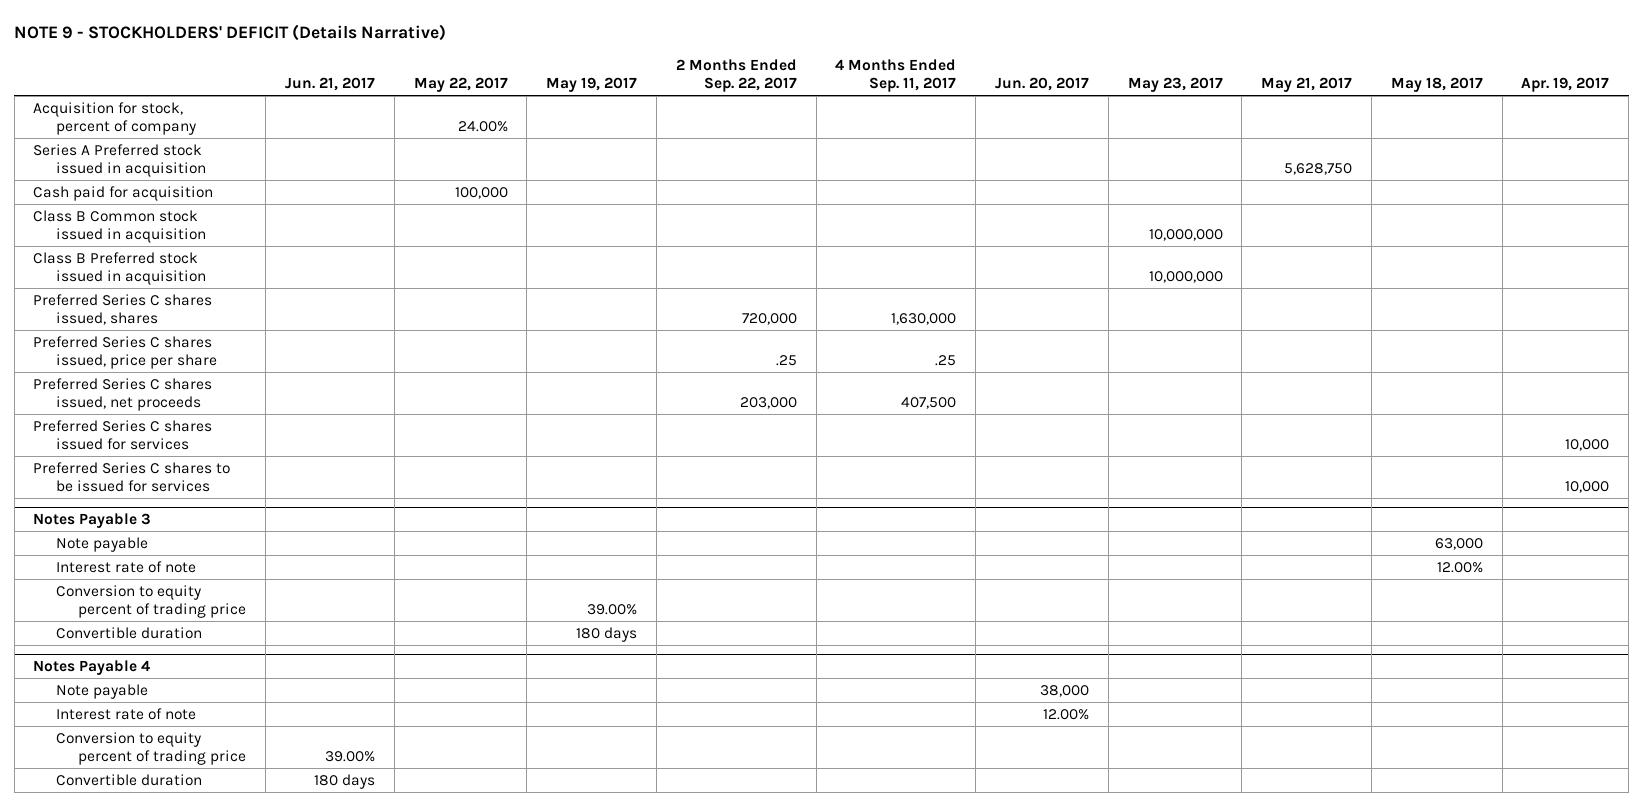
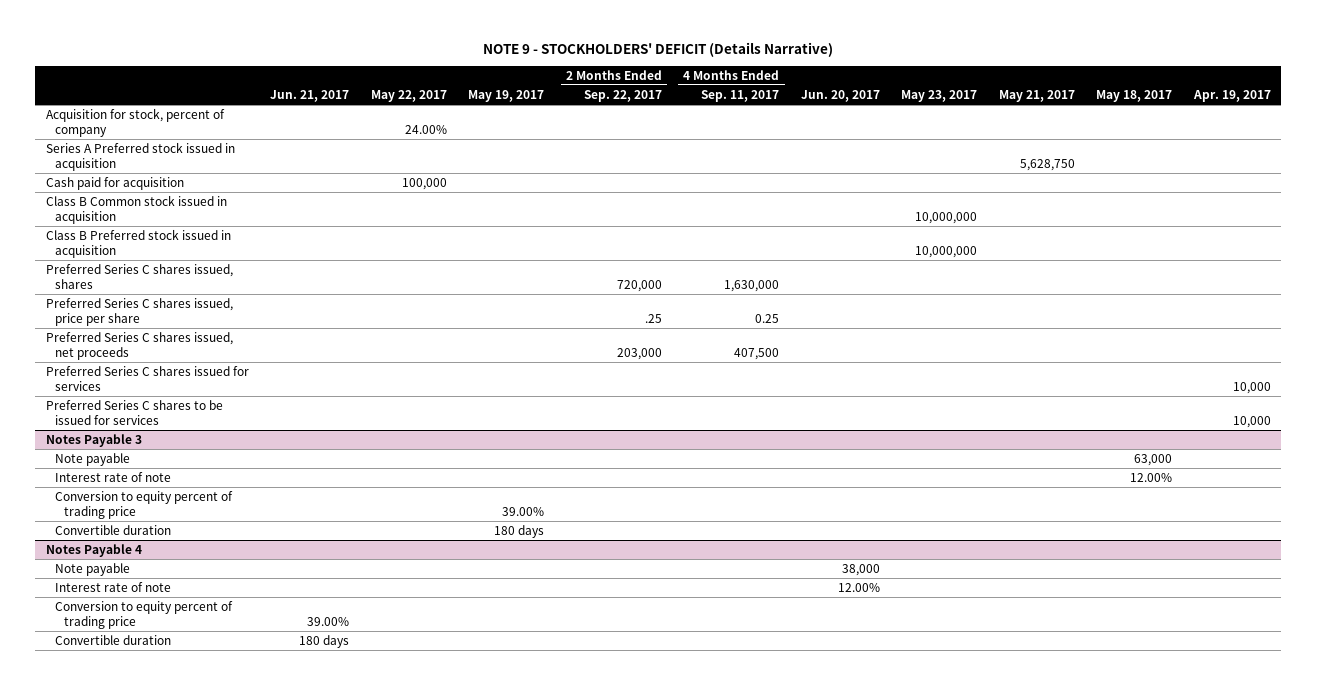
[935,355,957,367] .25 -> [755,313,780,323] 0.25

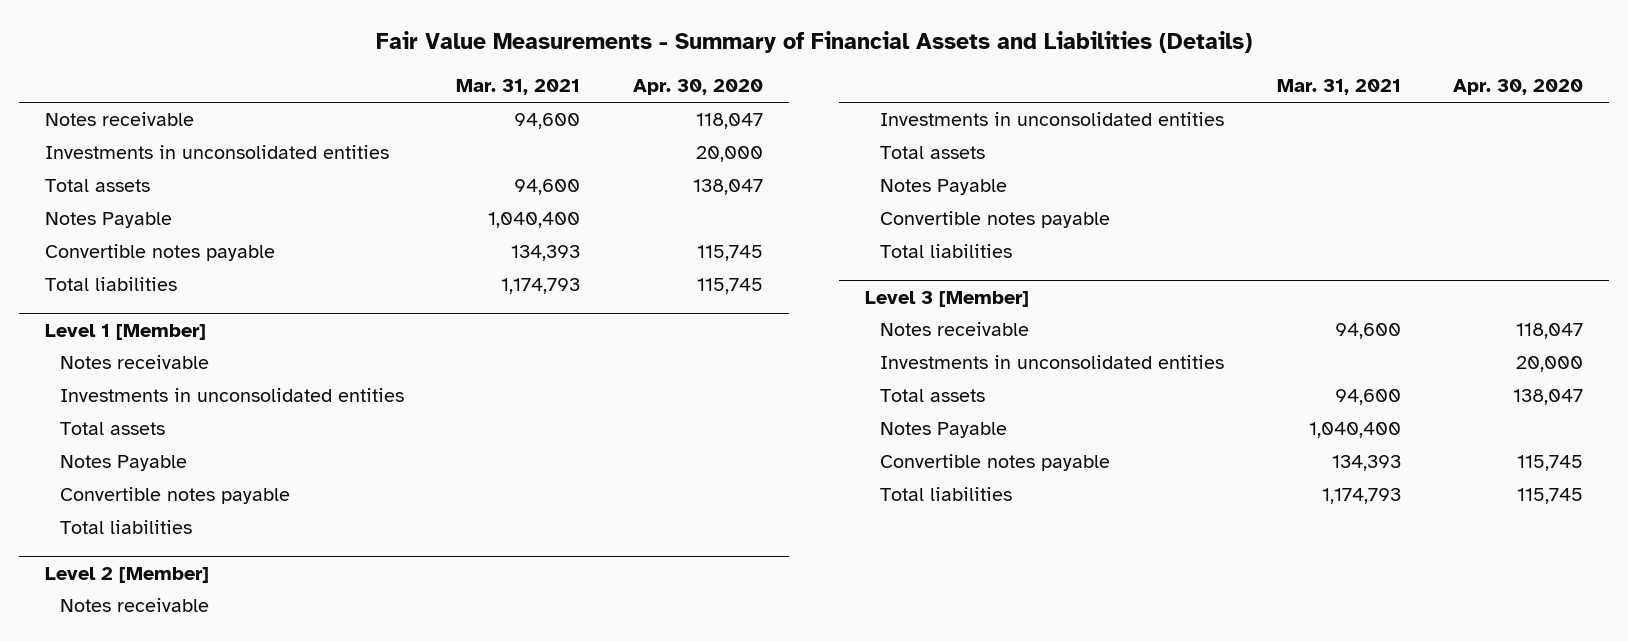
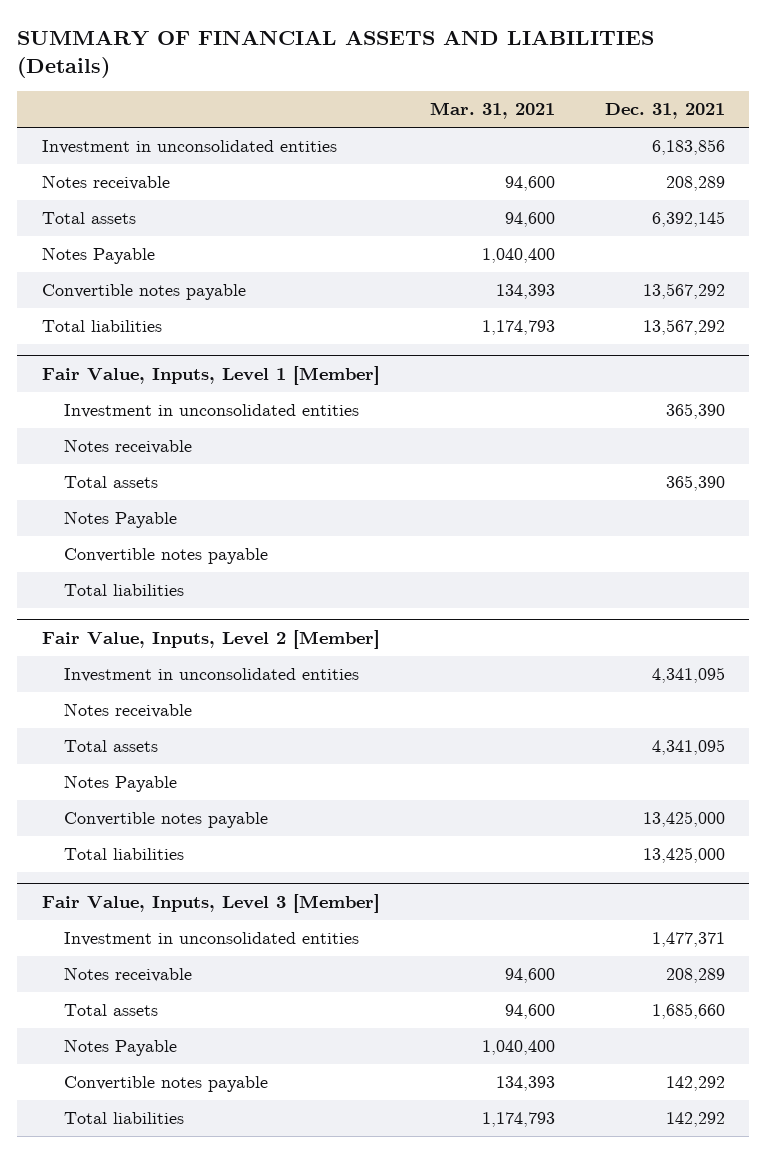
[375,31,1252,54] Fair Value Measurements - Summary of Financial Assets and Liabilities (Details) -> [16,29,654,78] SUMMARY OF FINANCIAL ASSETS AND LIABILITIES (Details)
[632,79,763,96] Apr. 30, 2020 -> none
none -> [604,103,725,120] Dec. 31, 2021
none -> [41,140,337,155] Investment in unconsolidated entities
[44,145,389,160] Investments in unconsolidated entities -> none
[44,323,206,340] Level 1 [Member] -> [41,365,380,385] Fair Value, Inputs, Level 1 [Member]
none -> [64,404,360,419] Investment in unconsolidated entities
[59,388,404,403] Investments in unconsolidated entities -> none
[44,566,209,583] Level 2 [Member] -> [41,629,380,649] Fair Value, Inputs, Level 2 [Member]
none -> [64,668,360,683] Investment in unconsolidated entities
[880,112,1225,127] Investments in unconsolidated entities -> none
[865,290,1030,307] Level 3 [Member] -> [41,893,380,913] Fair Value, Inputs, Level 3 [Member]
none -> [64,932,360,947] Investment in unconsolidated entities
[880,355,1225,370] Investments in unconsolidated entities -> none

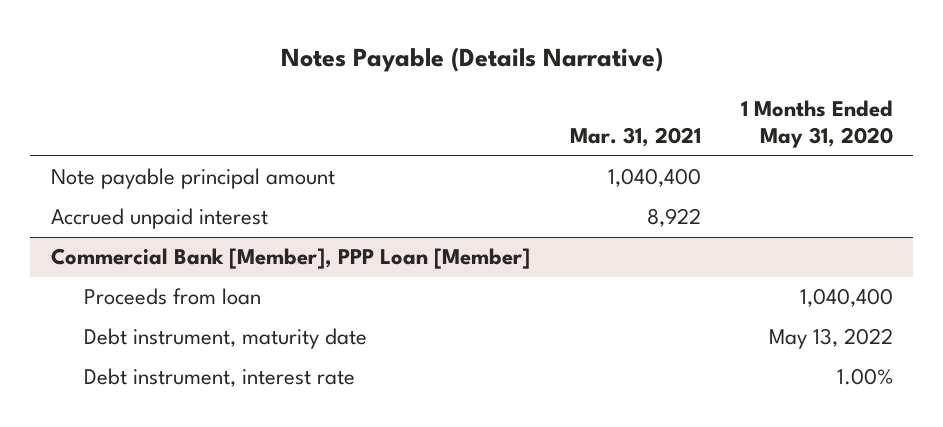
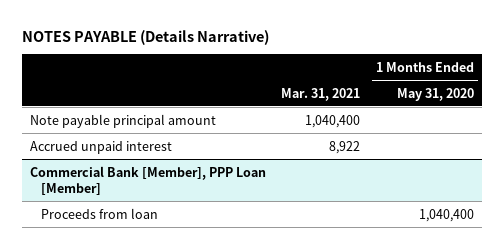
[280,46,663,72] Notes Payable (Details Narrative) -> [21,29,269,45] NOTES PAYABLE (Details Narrative)
[84,328,368,350] Debt instrument, maturity date -> none
[84,368,356,388] Debt instrument, interest rate -> none

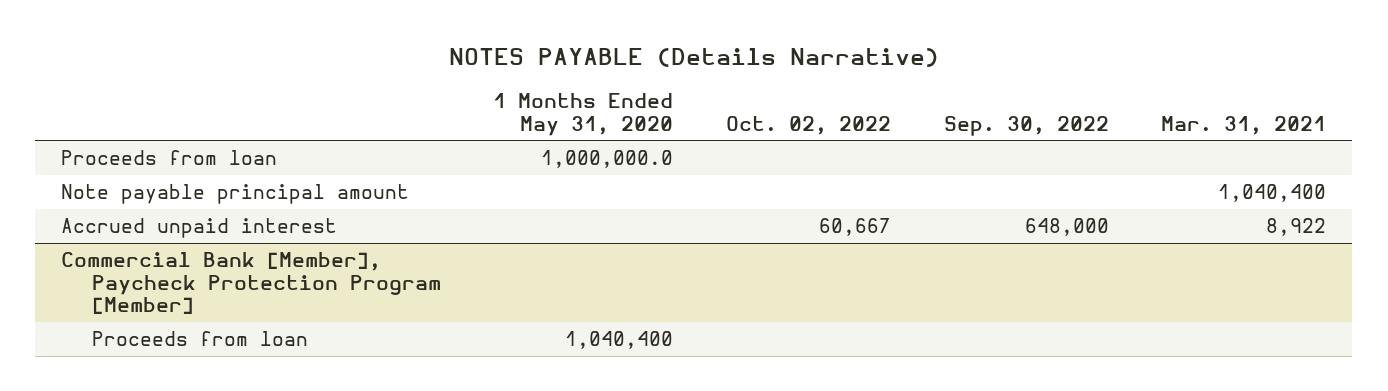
none -> [725,115,891,135] Oct. 02, 2022
none -> [943,115,1109,136] Sep. 30, 2022
none -> [61,150,278,166] Proceeds from loan
[29,165,266,195] Commercial Bank [Member], PPP Loan [Member] -> [61,252,441,315] Commercial Bank [Member], Paycheck Protection Program [Member]

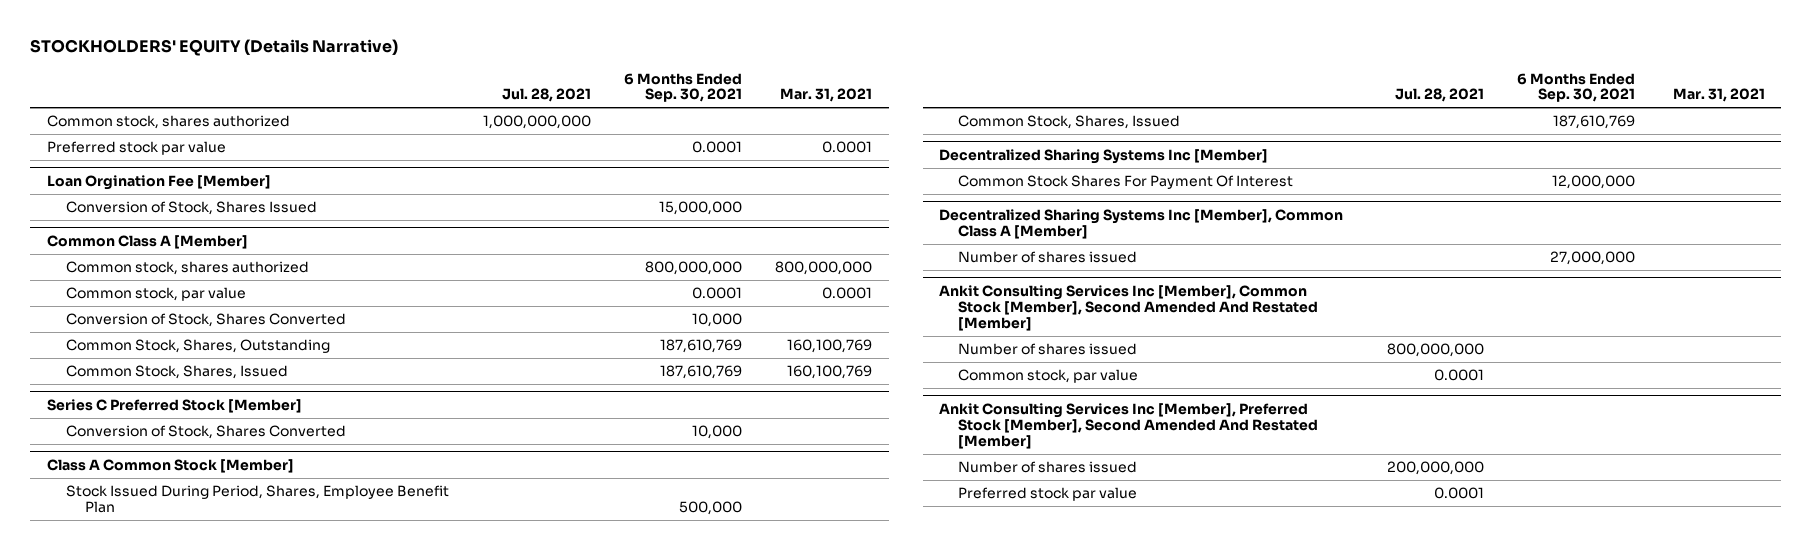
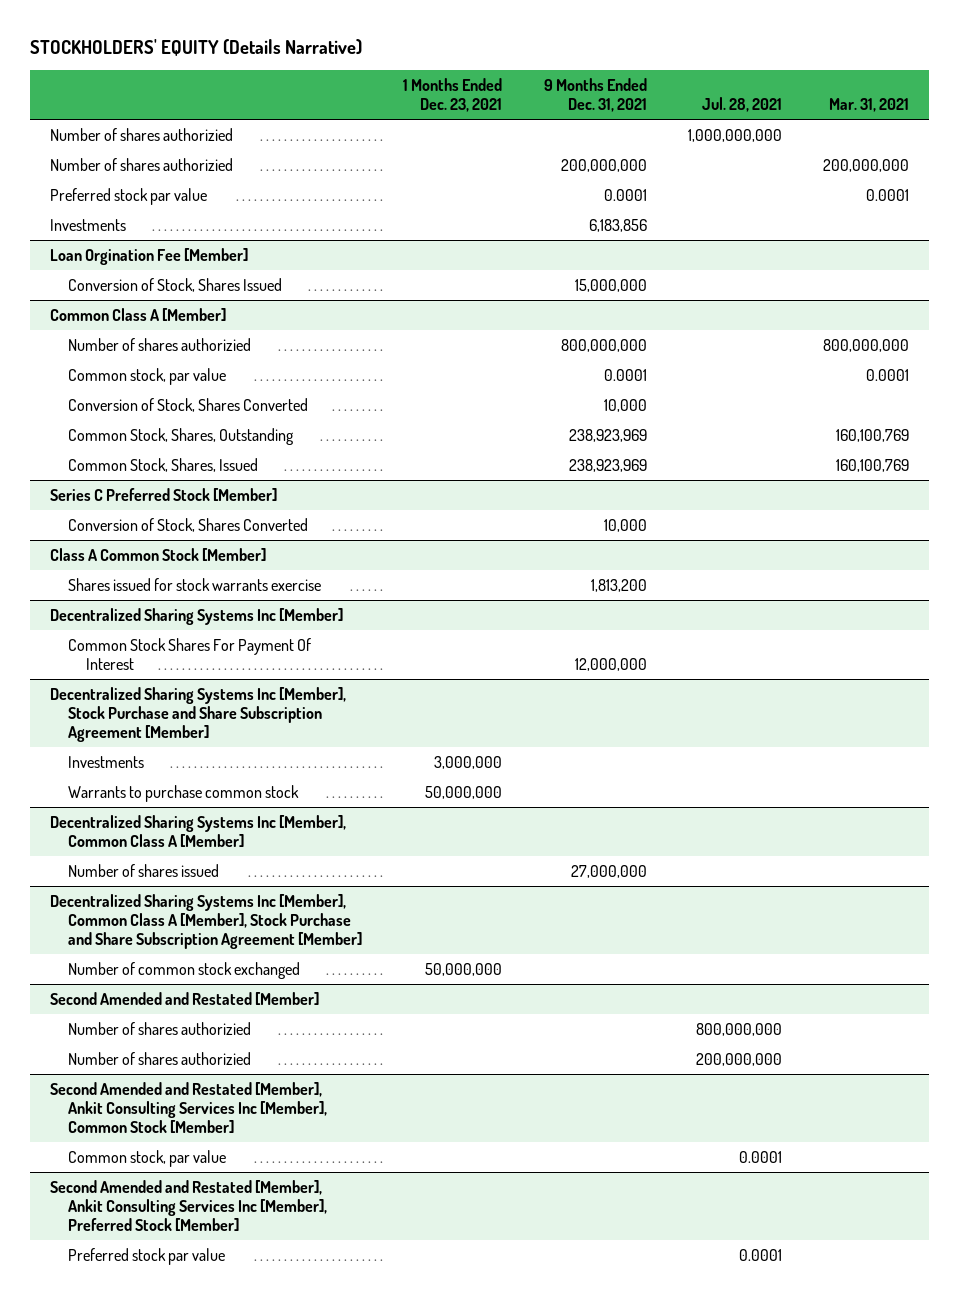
[624,72,743,103] 6 Months Ended Sep. 30, 2021 -> none
none -> [403,77,503,113] 1 Months Ended Dec. 23, 2021
none -> [543,77,647,113] 9 Months Ended Dec. 31, 2021
[46,115,290,130] Common stock, shares authorized -> [50,127,234,141] Number of shares authorizied
none -> [50,157,234,171] Number of shares authorizied
none -> [50,218,127,231] Investments
[65,261,309,276] Common stock, shares authorized -> [68,337,252,351] Number of shares authorizied
[65,485,449,513] Stock Issued During Period, Shares, Employee Benefit Plan -> none
[958,115,1181,130] Common Stock, Shares, Issued -> none
none -> [68,577,322,591] Shares issued for stock warrants exercise
none -> [50,686,347,743] Decentralized Sharing Systems Inc [Member], Stock Purchase and Share Subscription Agreement [Member]
none -> [68,755,145,768] Investments
none -> [68,784,300,802] Warrants to purchase common stock
[958,343,1138,356] Number of shares issued -> none
none -> [50,893,363,950] Decentralized Sharing Systems Inc [Member], Common Class A [Member], Stock Purchase and Share Subscription Agreement [Member]
none -> [68,961,301,979] Number of common stock exchanged
none -> [50,991,320,1005] Second Amended and Restated [Member]
none -> [68,1021,252,1035] Number of shares authorizied
none -> [68,1051,252,1065] Number of shares authorizied
[939,285,1319,331] Ankit Consulting Services Inc [Member], Common Stock [Member], Second Amended And Restated [Member] -> [50,1081,328,1134] Second Amended and Restated [Member], Ankit Consulting Services Inc [Member], Common Stock [Member]
[958,461,1138,474] Number of shares issued -> none
[939,403,1319,449] Ankit Consulting Services Inc [Member], Preferred Stock [Member], Second Amended And Restated [Member] -> [50,1179,328,1232] Second Amended and Restated [Member], Ankit Consulting Services Inc [Member], Preferred Stock [Member]

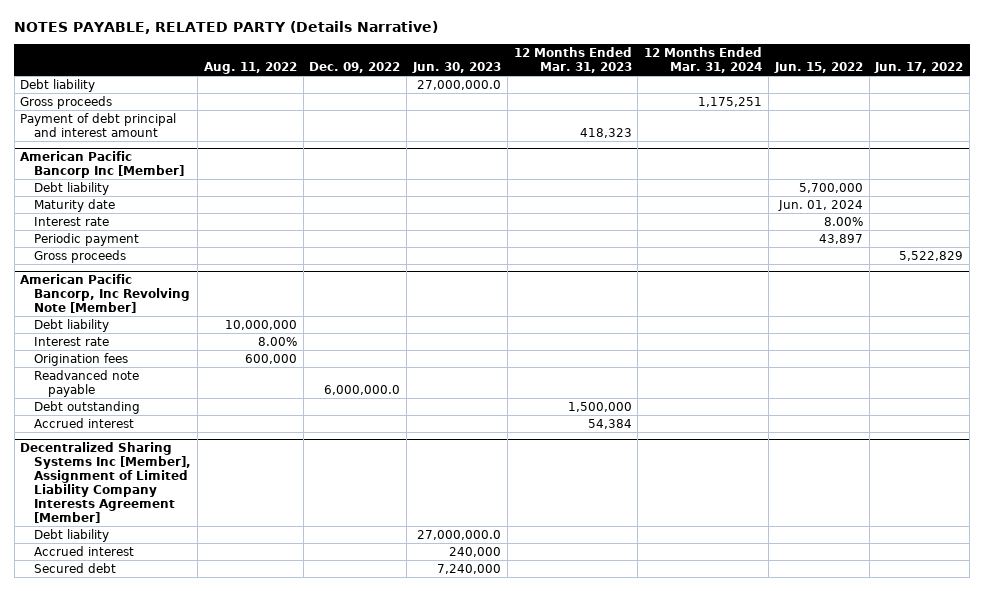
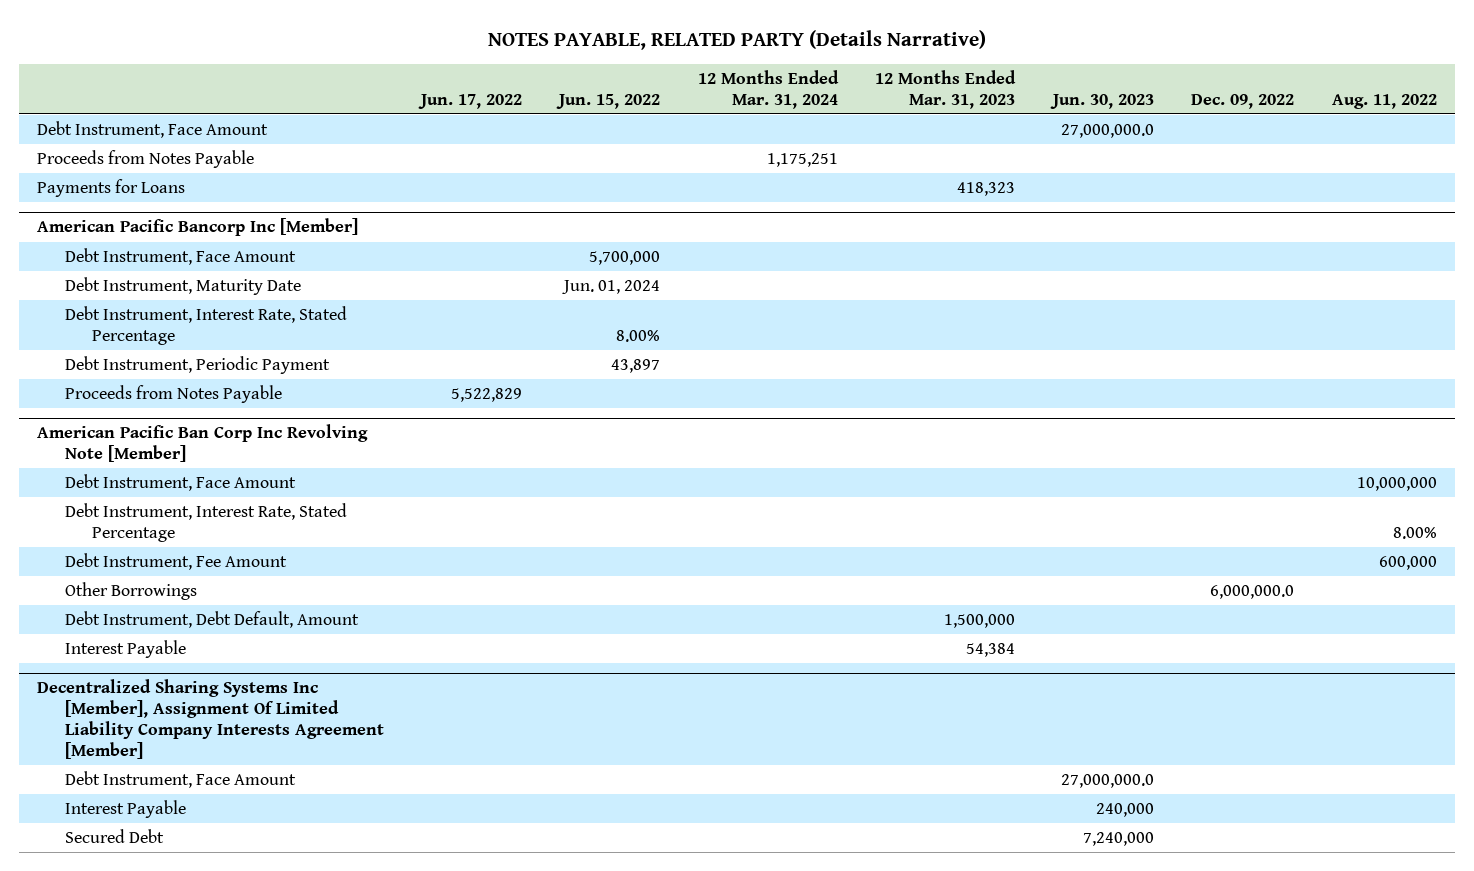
[20,78,96,92] Debt liability -> [37,121,269,139] Debt Instrument, Face Amount
[20,95,113,109] Gross proceeds -> [37,150,255,169] Proceeds from Notes Payable
[20,112,177,137] Payment of debt principal and interest amount -> [37,179,186,198] Payments for Loans
[20,273,191,314] American Pacific Bancorp, Inc Revolving Note [Member] -> none
[34,318,110,332] Debt liability -> none
[34,336,110,346] Interest rate -> none
[34,352,129,366] Origination fees -> none
[34,369,140,397] Readvanced note payable -> none
[34,400,141,414] Debt outstanding -> none
[34,417,135,428] Accrued interest -> none
[34,181,110,195] Debt liability -> [64,248,296,266] Debt Instrument, Face Amount
[34,198,116,212] Maturity date -> [64,277,301,296] Debt Instrument, Maturity Date
[34,216,110,226] Interest rate -> [64,306,347,345] Debt Instrument, Interest Rate, Stated Percentage
[34,232,140,246] Periodic payment -> [64,356,330,375] Debt Instrument, Periodic Payment
[34,249,127,263] Gross proceeds -> [64,385,282,404] Proceeds from Notes Payable
none -> [37,424,369,463] American Pacific Ban Corp Inc Revolving Note [Member]
none -> [64,474,296,492] Debt Instrument, Face Amount
none -> [64,503,347,542] Debt Instrument, Interest Rate, Stated Percentage
none -> [64,553,287,571] Debt Instrument, Fee Amount
none -> [64,582,197,601] Other Borrowings
none -> [64,611,359,629] Debt Instrument, Debt Default, Amount
none -> [64,640,186,659] Interest Payable
[20,441,192,524] Decentralized Sharing Systems Inc [Member], Assignment of Limited Liability Company Interests Agreement [Member] -> [37,679,384,759] Decentralized Sharing Systems Inc [Member], Assignment Of Limited Liability Company Interests Agreement [Member]
[34,528,110,542] Debt liability -> [64,771,296,789] Debt Instrument, Face Amount
[34,545,135,556] Accrued interest -> [64,800,186,819] Interest Payable
[34,562,117,573] Secured debt -> [64,829,164,844] Secured Debt

